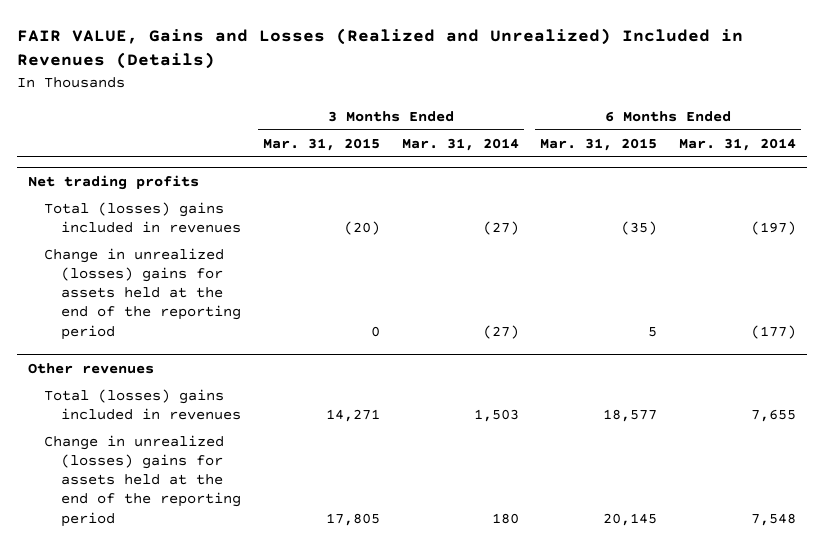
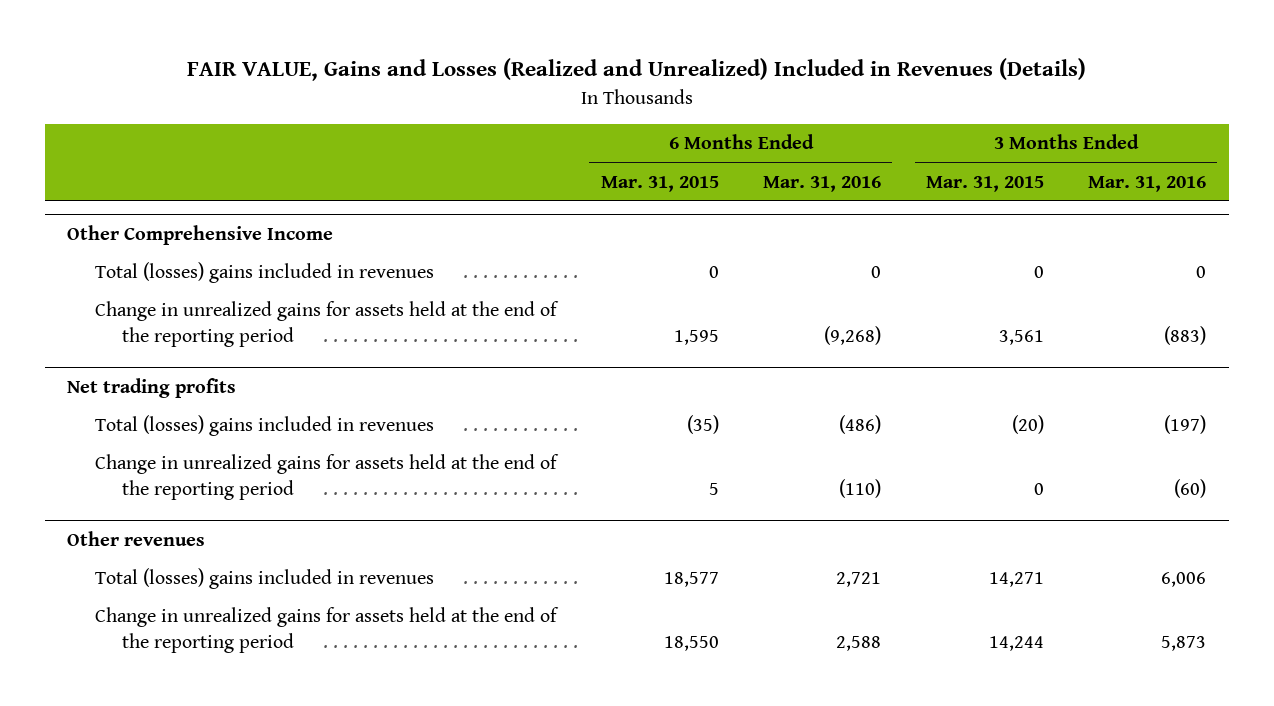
[401,137,519,151] Mar. 31, 2014 -> none
[678,137,796,151] Mar. 31, 2014 -> none
none -> [763,175,882,192] Mar. 31, 2016
none -> [1088,175,1207,192] Mar. 31, 2016
none -> [67,225,334,246] Other Comprehensive Income
none -> [94,262,434,284] Total (losses) gains included in revenues
none -> [94,301,559,347] Change in unrealized gains for assets held at the end of the reporting period
[44,248,242,340] Change in unrealized (losses) gains for assets held at the end of the reporting period -> [94,454,559,500] Change in unrealized gains for assets held at the end of the reporting period
[44,435,242,527] Change in unrealized (losses) gains for assets held at the end of the reporting period -> [94,607,559,653] Change in unrealized gains for assets held at the end of the reporting period
[325,512,380,526] 17,805 -> [988,635,1044,651] 14,244
[603,512,658,526] 20,145 -> [663,635,719,651] 18,550

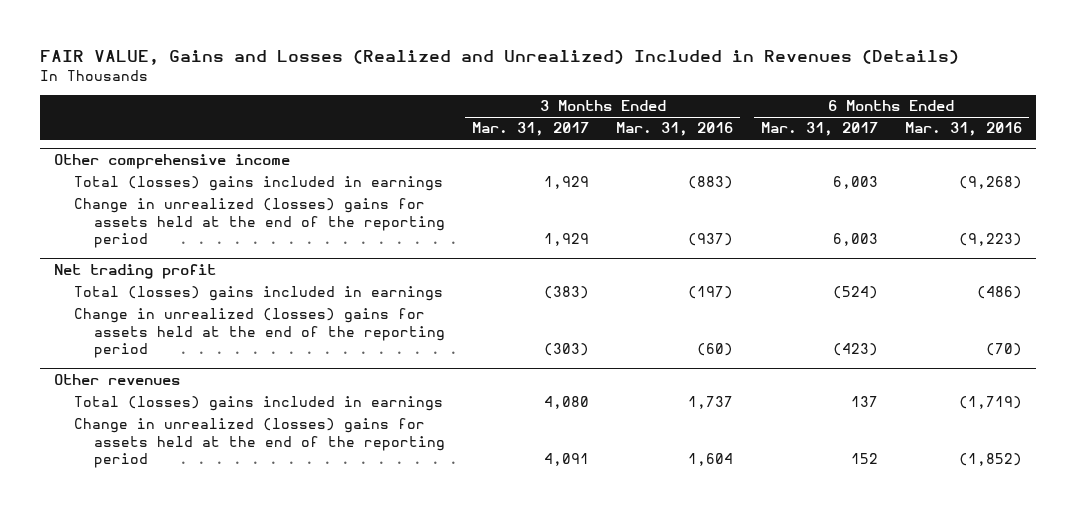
[600,175,719,192] Mar. 31, 2015 -> none
[925,175,1044,192] Mar. 31, 2015 -> none
none -> [472,122,590,137] Mar. 31, 2017
none -> [760,122,878,137] Mar. 31, 2017
[67,225,334,246] Other Comprehensive Income -> [53,154,290,170] Other comprehensive income
[94,262,434,284] Total (losses) gains included in revenues -> [73,176,443,192] Total (losses) gains included in earnings
[871,266,882,279] 0 -> [959,176,1023,190] (9,268)
[1196,266,1207,279] 0 -> [688,176,734,190] (883)
[94,301,559,347] Change in unrealized gains for assets held at the end of the reporting period -> [73,198,445,249] Change in unrealized (losses) gains for assets held at the end of the reporting period
[824,325,882,345] (9,268) -> [959,233,1023,247] (9,223)
[1164,325,1207,345] (883) -> [688,233,734,247] (937)
[67,378,237,399] Net trading profits -> [53,264,216,280] Net trading profit
[94,415,434,437] Total (losses) gains included in revenues -> [73,286,443,302] Total (losses) gains included in earnings
[94,454,559,500] Change in unrealized gains for assets held at the end of the reporting period -> [73,308,445,359] Change in unrealized (losses) gains for assets held at the end of the reporting period
[839,478,882,498] (110) -> [986,343,1023,357] (70)
[94,568,434,590] Total (losses) gains included in revenues -> [73,396,443,412] Total (losses) gains included in earnings
[836,572,882,588] 2,721 -> [959,396,1023,410] (1,719)
[1161,572,1207,588] 6,006 -> [688,396,734,410] 1,737
[94,607,559,653] Change in unrealized gains for assets held at the end of the reporting period -> [73,418,445,469] Change in unrealized (losses) gains for assets held at the end of the reporting period
[836,635,882,651] 2,588 -> [959,453,1023,467] (1,852)
[1161,635,1207,651] 5,873 -> [688,453,734,467] 1,604

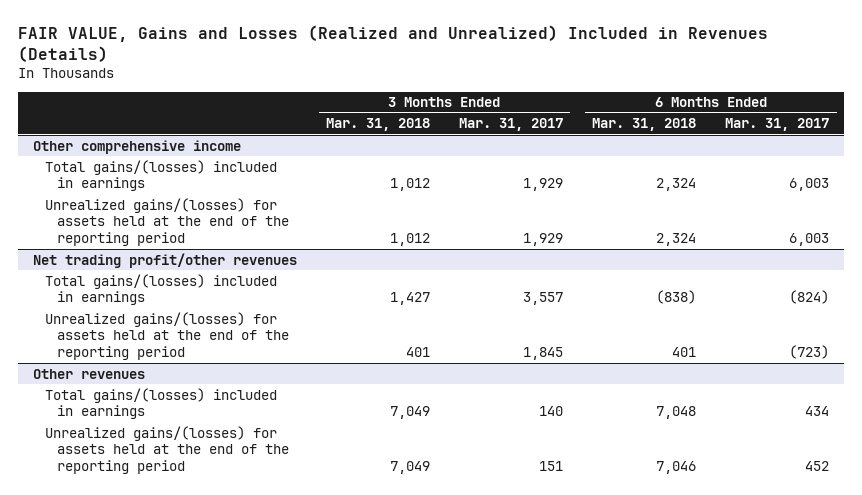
[616,122,734,137] Mar. 31, 2016 -> none
[905,122,1023,137] Mar. 31, 2016 -> none
none -> [325,118,430,132] Mar. 31, 2018
none -> [592,118,697,132] Mar. 31, 2018
[73,176,443,192] Total (losses) gains included in earnings -> [45,159,278,192] Total gains/(losses) included in earnings
[73,198,445,249] Change in unrealized (losses) gains for assets held at the end of the reporting period -> [45,197,290,247] Unrealized gains/(losses) for assets held at the end of the reporting period
[53,264,216,280] Net trading profit -> [32,252,297,268] Net trading profit/other revenues
[73,286,443,302] Total (losses) gains included in earnings -> [45,273,278,306] Total gains/(losses) included in earnings
[544,286,590,300] (383) -> [523,292,564,306] 3,557
[832,286,878,300] (524) -> [789,290,830,305] (824)
[73,308,445,359] Change in unrealized (losses) gains for assets held at the end of the reporting period -> [45,311,290,361] Unrealized gains/(losses) for assets held at the end of the reporting period
[544,343,590,357] (303) -> [523,347,564,361] 1,845
[832,343,878,357] (423) -> [789,345,830,360] (723)
[73,396,443,412] Total (losses) gains included in earnings -> [45,387,278,420] Total gains/(losses) included in earnings
[544,396,590,410] 4,080 -> [539,406,564,417] 140
[850,396,878,408] 137 -> [805,406,830,417] 434
[73,418,445,469] Change in unrealized (losses) gains for assets held at the end of the reporting period -> [45,425,290,475] Unrealized gains/(losses) for assets held at the end of the reporting period
[544,453,590,467] 4,091 -> [539,461,564,472] 151
[850,453,878,465] 152 -> [805,461,830,472] 452

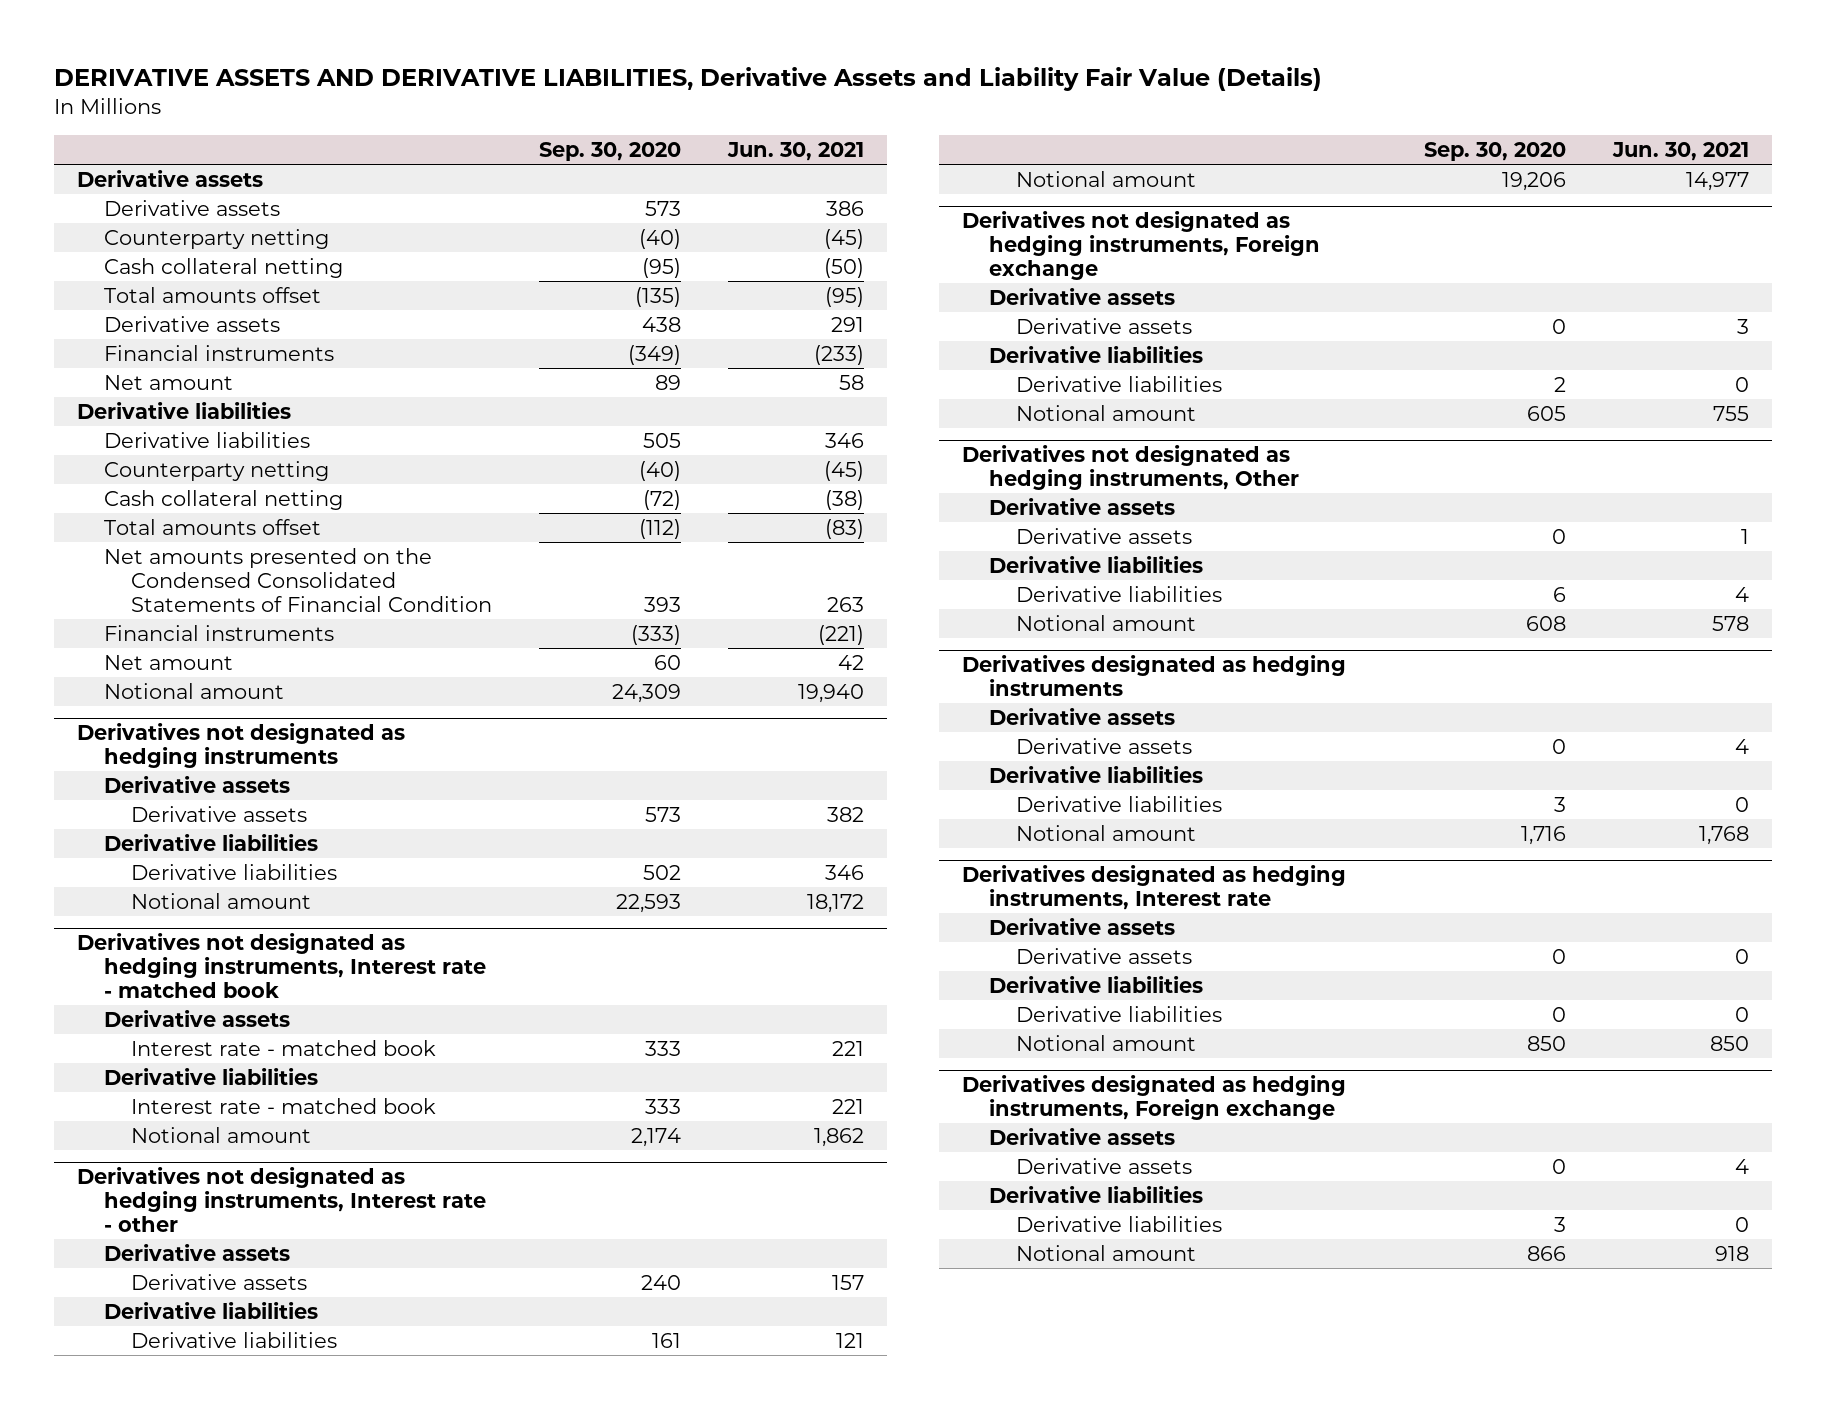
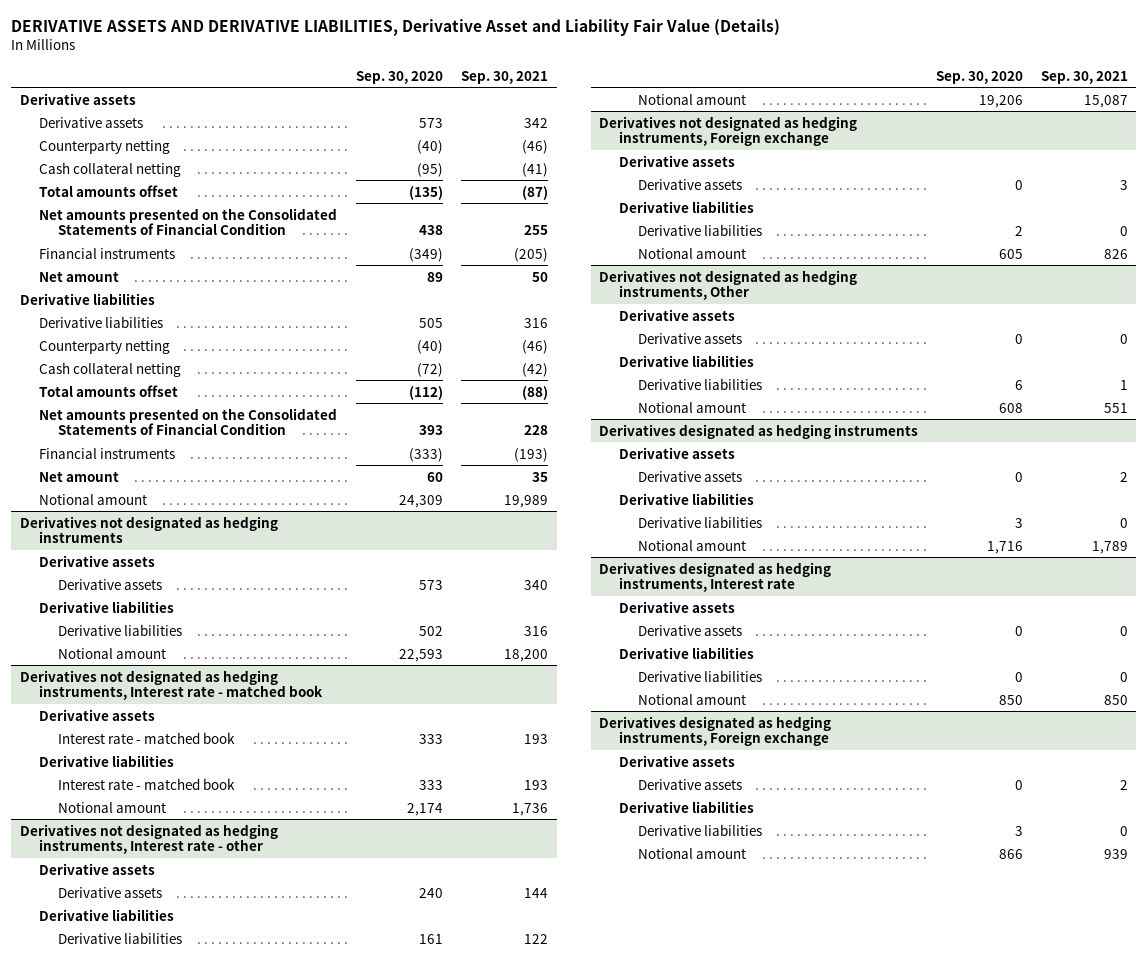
[54,67,1323,92] DERIVATIVE ASSETS AND DERIVATIVE LIABILITIES, Derivative Assets and Liability Fair Value (Details) -> [10,19,780,37] DERIVATIVE ASSETS AND DERIVATIVE LIABILITIES, Derivative Asset and Liability Fair Value (Details)
[726,142,864,162] Jun. 30, 2021 -> none
none -> [460,70,548,84] Sep. 30, 2021
[104,315,281,332] Derivative assets -> [38,207,337,236] Net amounts presented on the Consolidated Statements of Financial Condition
[104,547,493,613] Net amounts presented on the Condensed Consolidated Statements of Financial Condition -> [38,407,337,436] Net amounts presented on the Consolidated Statements of Financial Condition

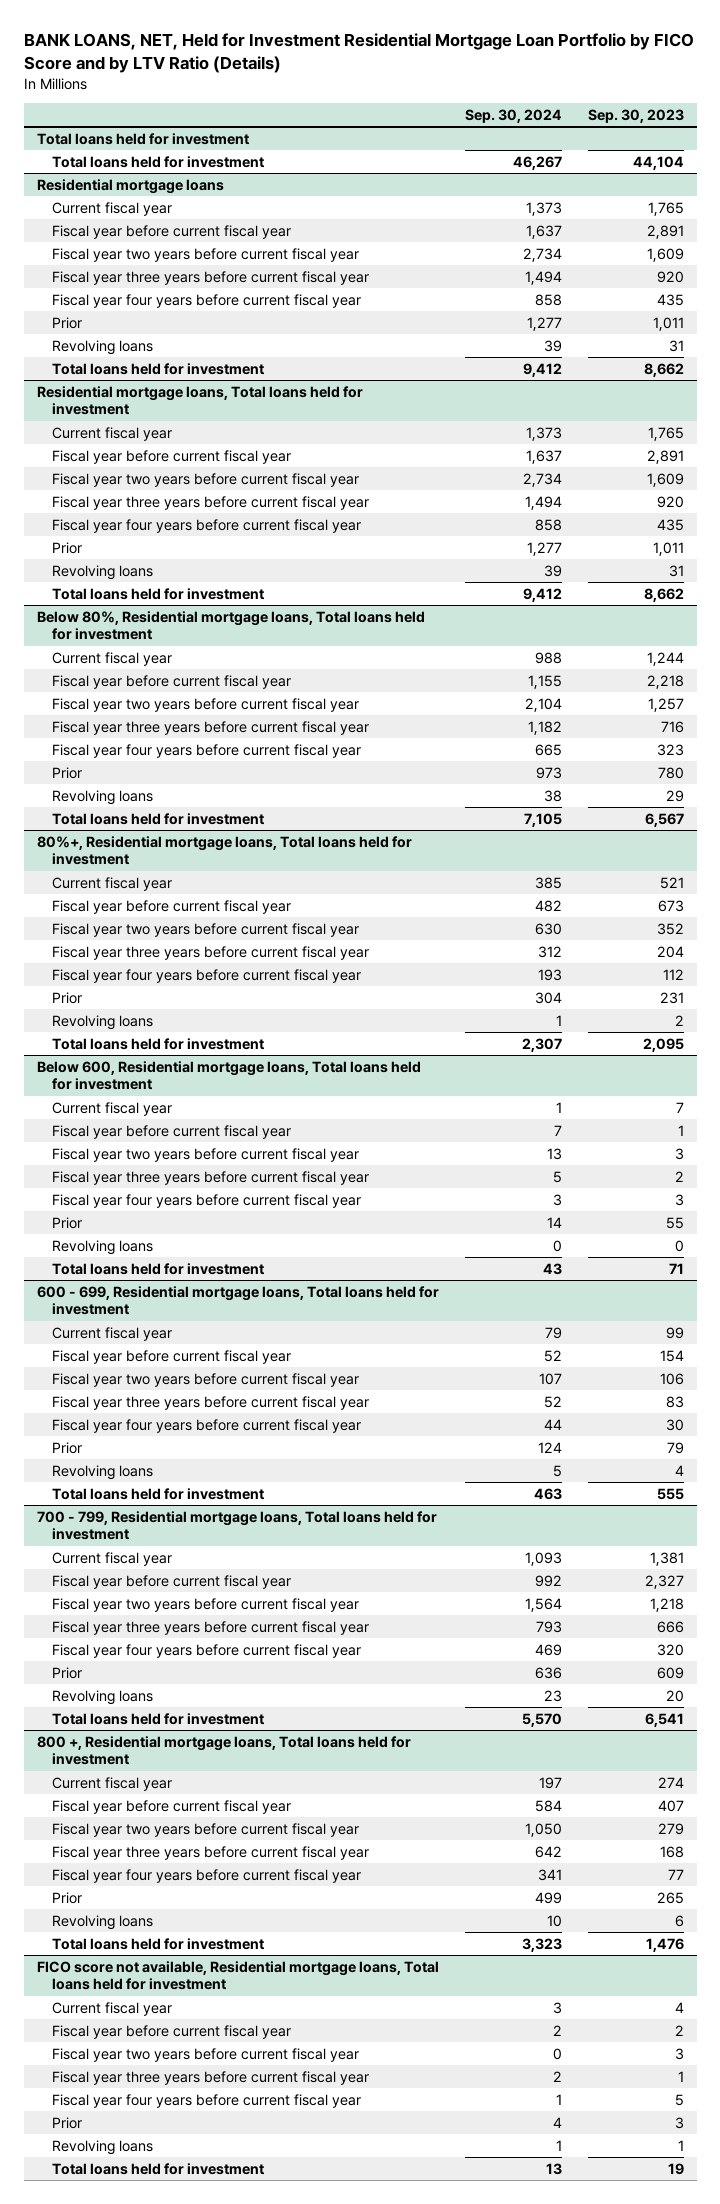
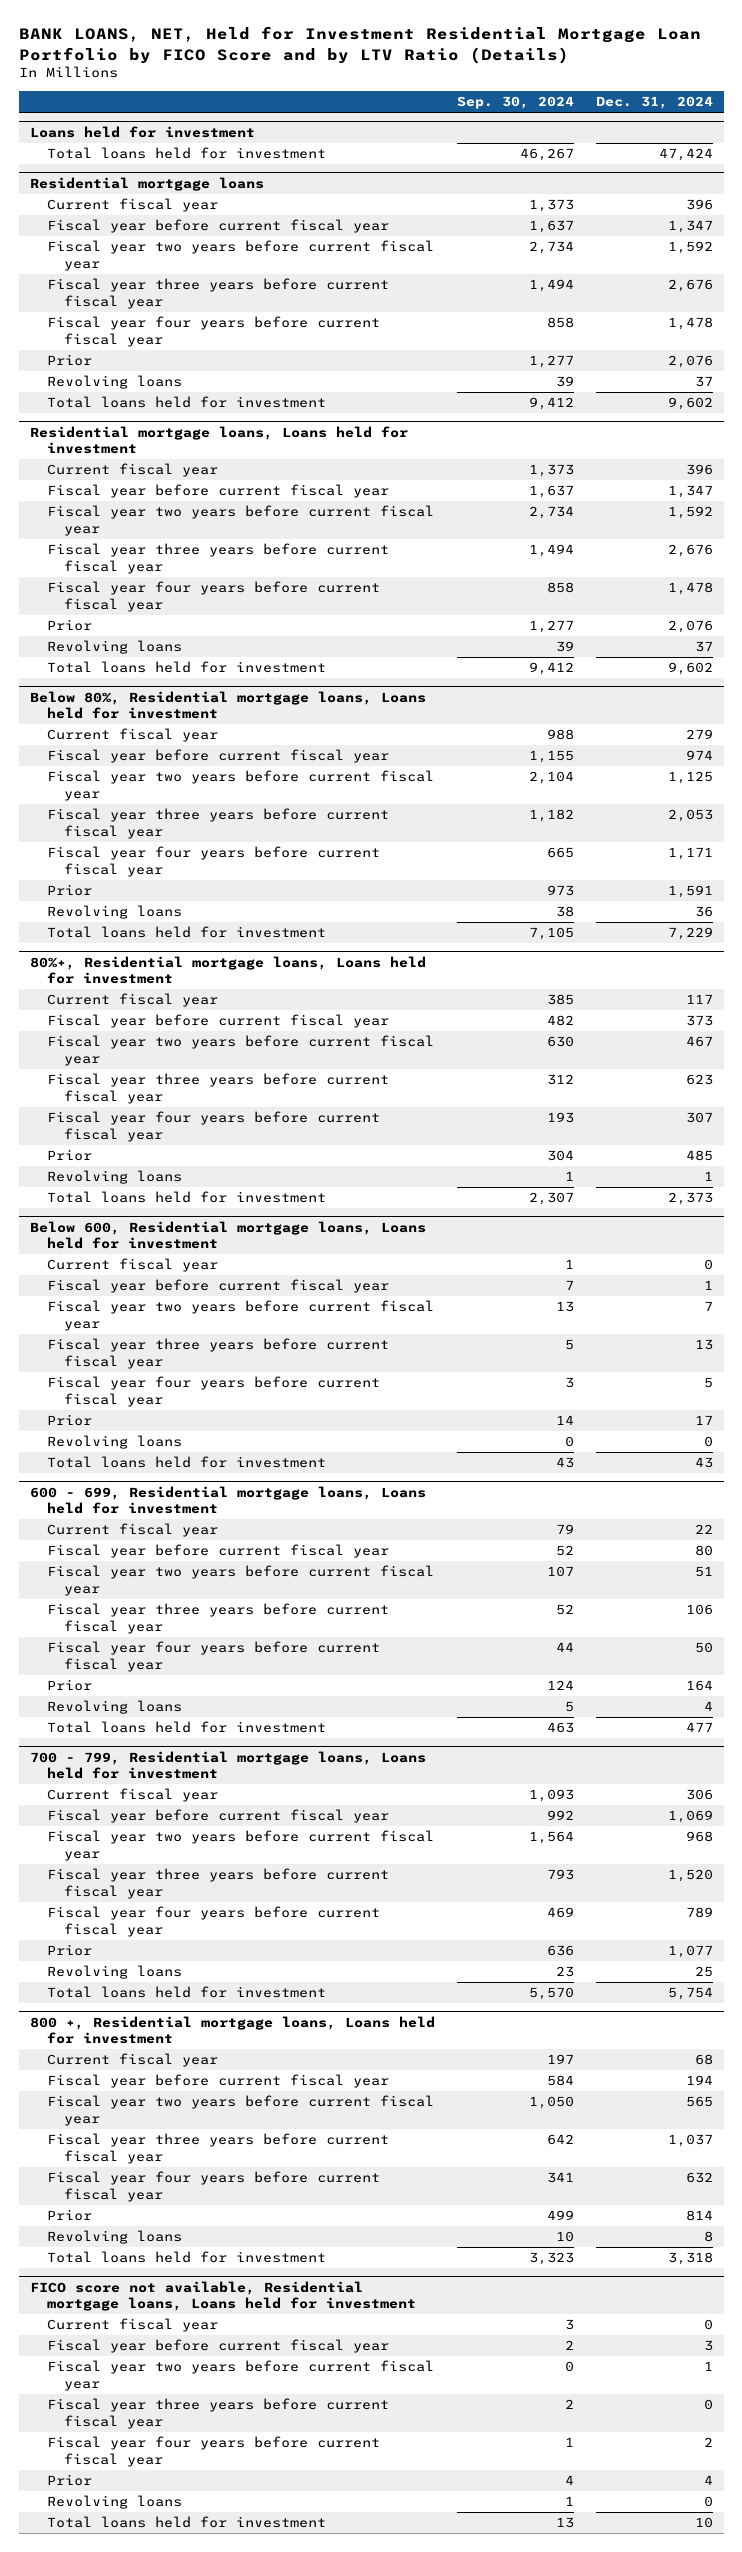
[587,109,684,124] Sep. 30, 2023 -> none
none -> [595,95,713,109] Dec. 31, 2024
[36,132,249,145] Total loans held for investment -> [29,125,255,138] Loans held for investment
[36,385,363,416] Residential mortgage loans, Total loans held for investment -> [29,425,408,455] Residential mortgage loans, Loans held for investment
[36,610,425,641] Below 80%, Residential mortgage loans, Total loans held for investment -> [29,690,426,720] Below 80%, Residential mortgage loans, Loans held for investment
[36,835,412,866] 80%+, Residential mortgage loans, Total loans held for investment -> [29,955,426,985] 80%+, Residential mortgage loans, Loans held for investment
[36,1060,421,1091] Below 600, Residential mortgage loans, Total loans held for investment -> [29,1220,426,1250] Below 600, Residential mortgage loans, Loans held for investment
[36,1285,439,1316] 600 - 699, Residential mortgage loans, Total loans held for investment -> [29,1485,426,1515] 600 - 699, Residential mortgage loans, Loans held for investment
[36,1510,437,1541] 700 - 799, Residential mortgage loans, Total loans held for investment -> [29,1750,426,1780] 700 - 799, Residential mortgage loans, Loans held for investment
[36,1735,411,1766] 800 +, Residential mortgage loans, Total loans held for investment -> [29,2015,435,2045] 800 +, Residential mortgage loans, Loans held for investment
[36,1960,439,1991] FICO score not available, Residential mortgage loans, Total loans held for investment -> [29,2280,416,2312] FICO score not available, Residential mortgage loans, Loans held for investment

